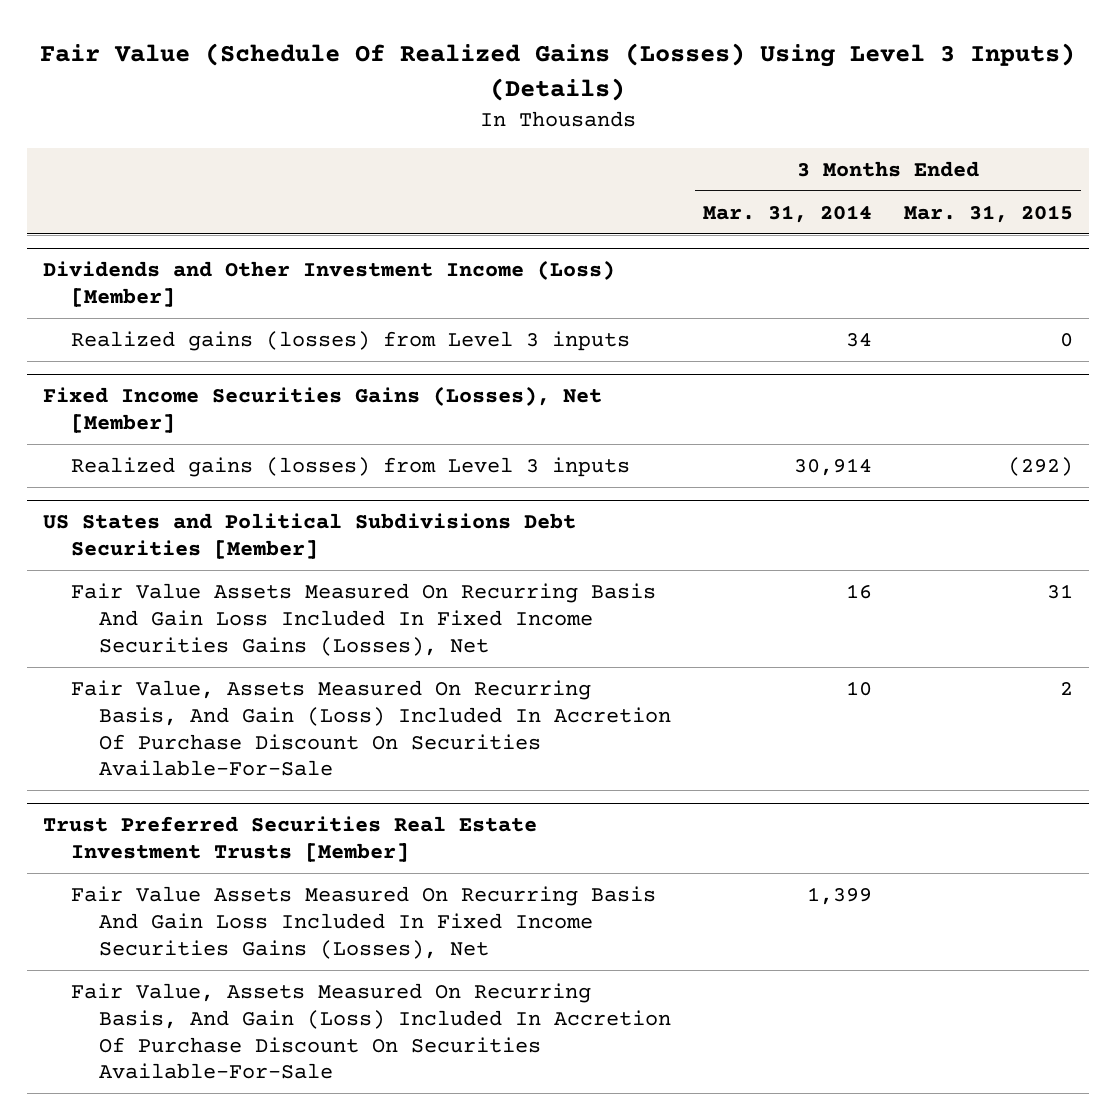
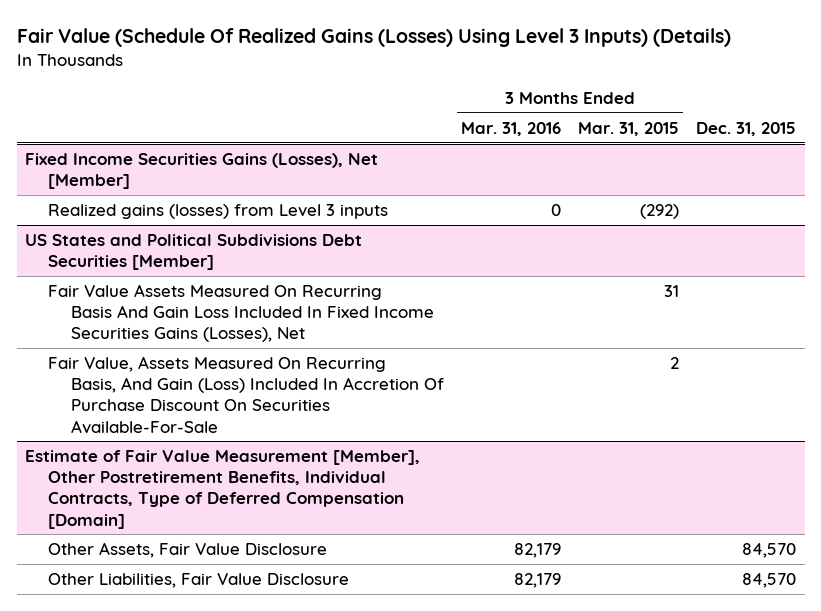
[703,204,873,223] Mar. 31, 2014 -> none
none -> [460,121,561,136] Mar. 31, 2016
none -> [696,121,797,136] Dec. 31, 2015
[43,260,616,308] Dividends and Other Investment Income (Loss) [Member] -> none
[70,330,630,351] Realized gains (losses) from Level 3 inputs -> none
[43,816,538,863] Trust Preferred Securities Real Estate Investment Trusts [Member] -> none
[70,885,656,959] Fair Value Assets Measured On Recurring Basis And Gain Loss Included In Fixed Income Securities Gains (Losses), Net -> none
[70,982,671,1080] Fair Value, Assets Measured On Recurring Basis, And Gain (Loss) Included In Accretion Of Purchase Discount On Securities Available-For-Sale -> none
none -> [25,449,421,529] Estimate of Fair Value Measurement [Member], Other Postretirement Benefits, Individual Contracts, Type of Deferred Compensation [Domain]
none -> [47,541,327,558] Other Assets, Fair Value Disclosure
none -> [47,572,349,588] Other Liabilities, Fair Value Disclosure

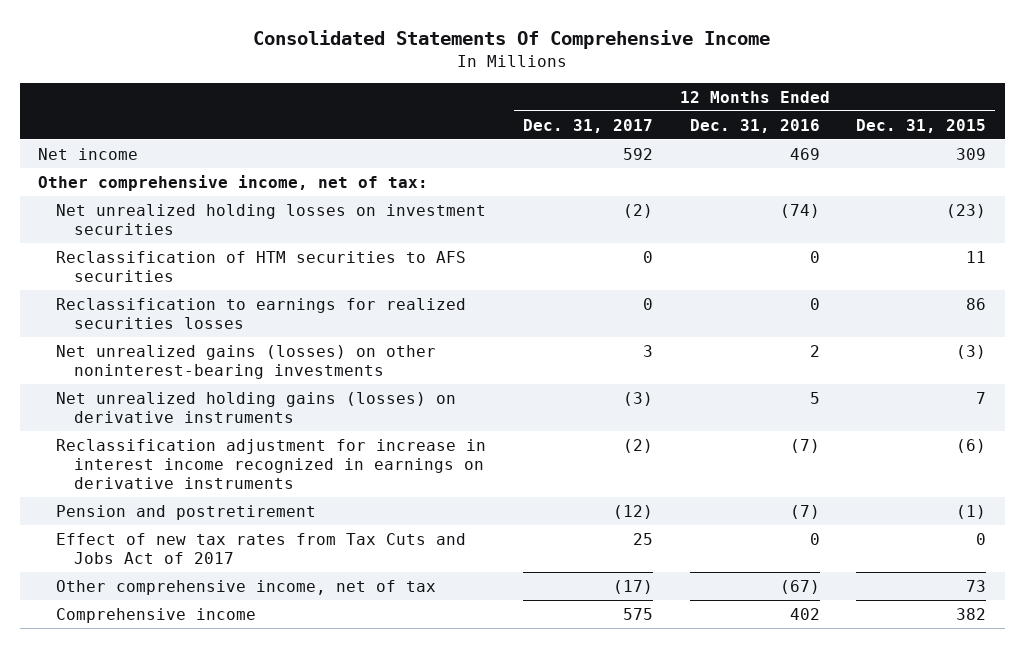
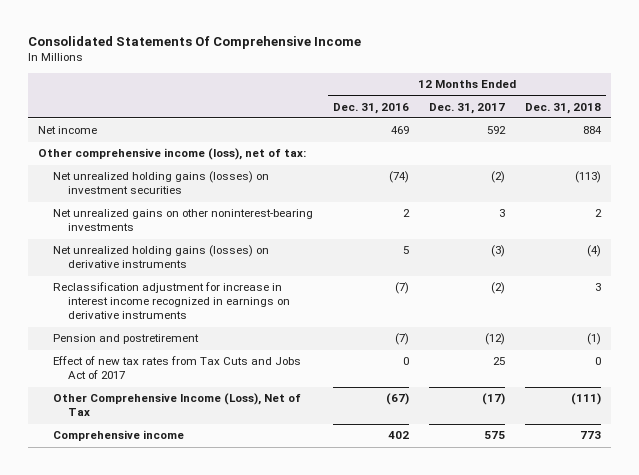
[856,118,987,133] Dec. 31, 2015 -> none
none -> [524,102,601,114] Dec. 31, 2018
[56,250,467,283] Reclassification of HTM securities to AFS securities -> none
[56,297,467,330] Reclassification to earnings for realized securities losses -> none
[38,174,429,191] Other comprehensive income, net of tax: -> [38,148,307,161] Other comprehensive income (loss), net of tax:
[56,203,487,236] Net unrealized holding losses on investment securities -> [53,171,270,195] Net unrealized holding gains (losses) on investment securities
[56,344,437,380] Net unrealized gains (losses) on other noninterest-bearing investments -> [53,209,314,232] Net unrealized gains on other noninterest-bearing investments
[56,579,437,595] Other comprehensive income, net of tax -> [53,393,302,417] Other Comprehensive Income (Loss), Net of Tax

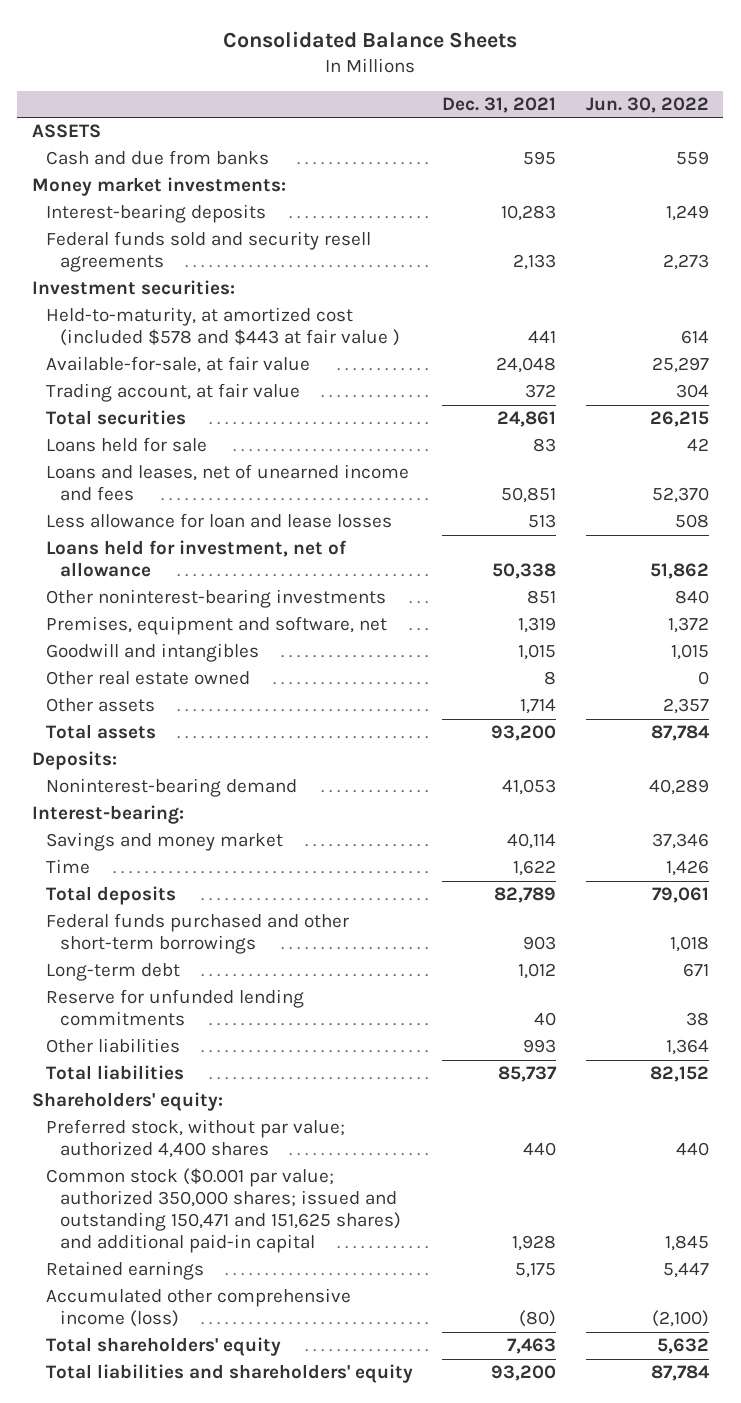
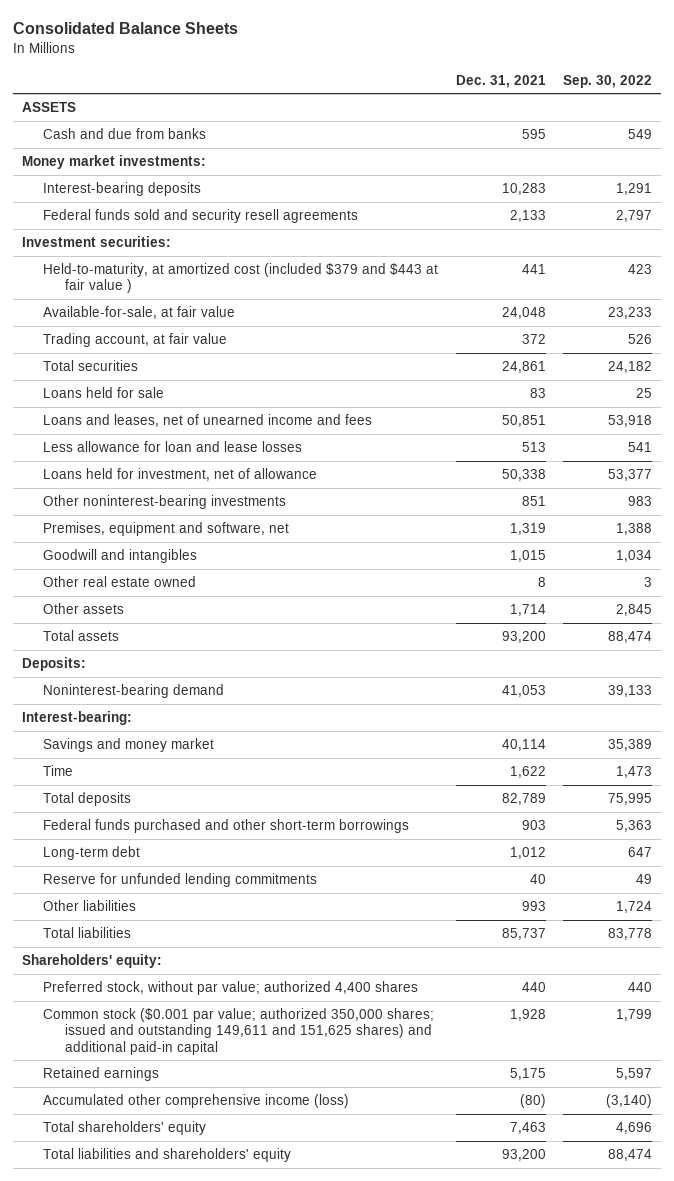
[585,96,709,113] Jun. 30, 2022 -> none
none -> [563,74,653,88] Sep. 30, 2022
[45,307,400,347] Held-to-maturity, at amortized cost (included $578 and $443 at fair value ) -> [43,263,439,294] Held-to-maturity, at amortized cost (included $379 and $443 at fair value )
[45,1168,401,1254] Common stock ($0.001 par value; authorized 350,000 shares; issued and outstanding 150,471 and 151,625 shares) and additional paid-in capital -> [43,1008,435,1055] Common stock ($0.001 par value; authorized 350,000 shares; issued and outstanding 149,611 and 151,625 shares) and additional paid-in capital

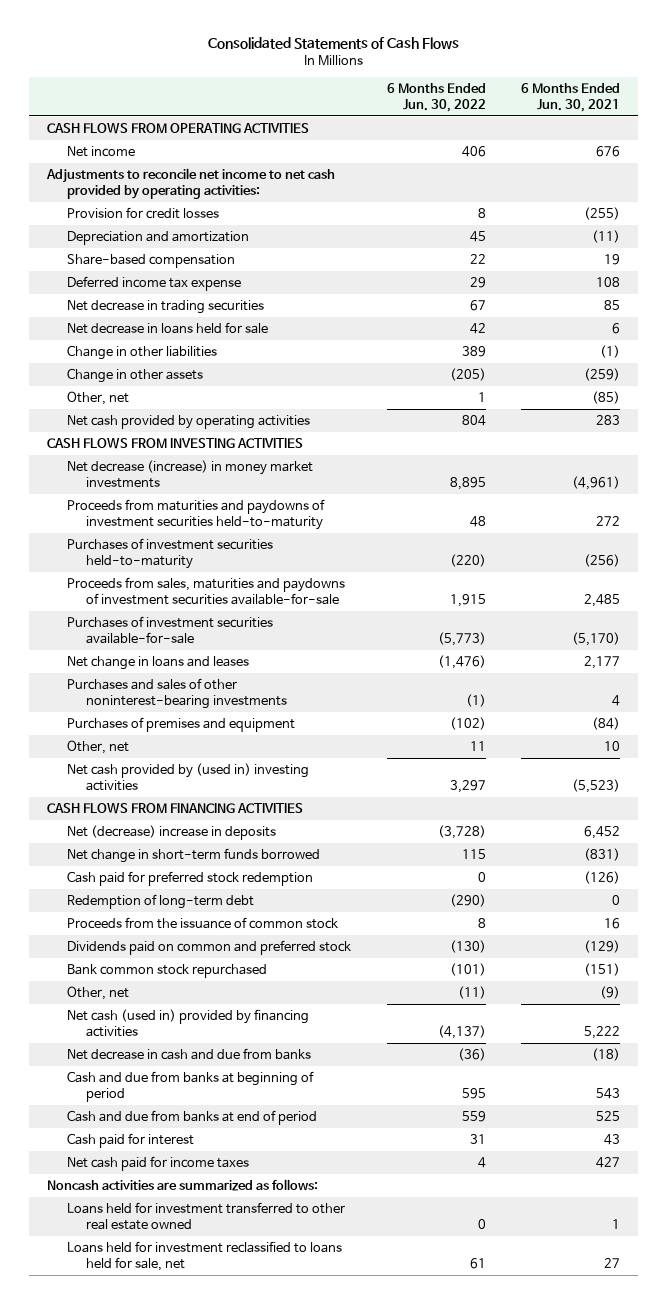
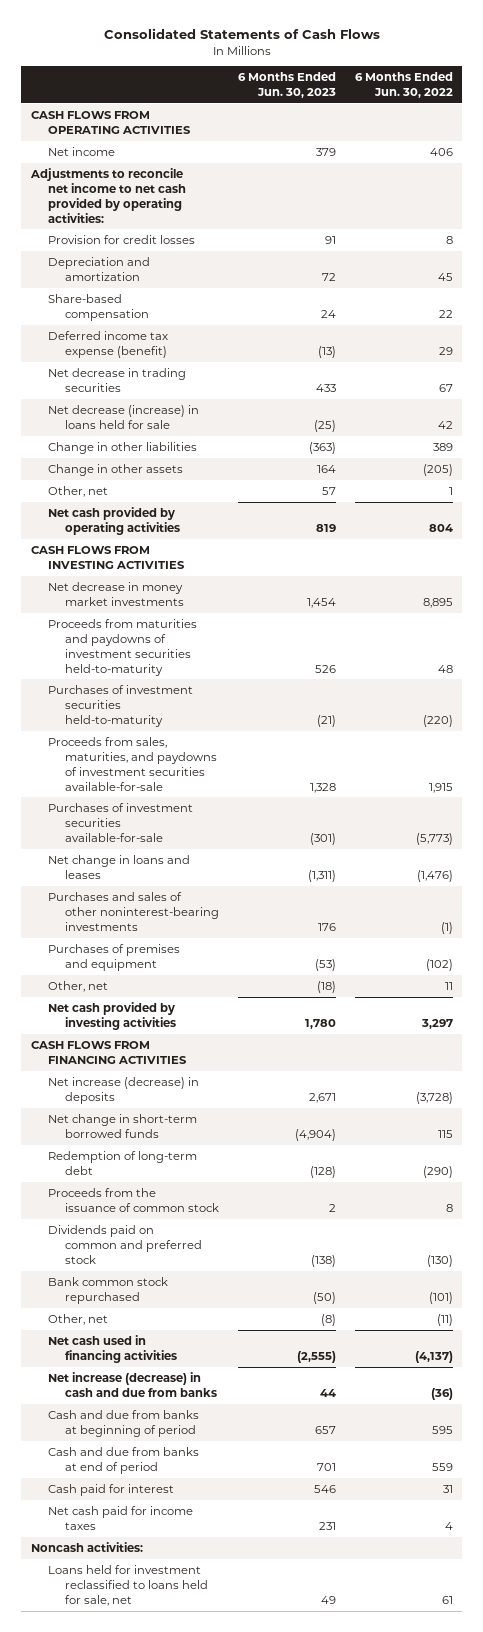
[521,83,621,112] 6 Months Ended Jun. 30, 2021 -> none
none -> [238,72,337,99] 6 Months Ended Jun. 30, 2023
[66,276,241,292] Deferred income tax expense -> [48,330,169,358] Deferred income tax expense (benefit)
[66,322,268,335] Net decrease in loans held for sale -> [48,404,200,429] Net decrease (increase) in loans held for sale
[66,460,313,488] Net decrease (increase) in money market investments -> [48,581,185,606] Net decrease in money market investments
[66,577,345,605] Proceeds from sales, maturities and paydowns of investment securities available-for-sale -> [48,736,218,791] Proceeds from sales, maturities, and paydowns of investment securities available-for-sale
[66,763,309,791] Net cash provided by (used in) investing activities -> [48,1001,177,1030] Net cash provided by investing activities
[66,871,313,887] Cash paid for preferred stock redemption -> none
[66,825,276,841] Net (decrease) increase in deposits -> [48,1076,200,1104] Net increase (decrease) in deposits
[66,848,320,864] Net change in short-term funds borrowed -> [48,1113,198,1138] Net change in short-term borrowed funds
[66,1009,309,1037] Net cash (used in) provided by financing activities -> [48,1334,178,1363] Net cash used in financing activities
[66,1048,311,1061] Net decrease in cash and due from banks -> [48,1371,218,1397] Net increase (decrease) in cash and due from banks
[66,1202,345,1230] Loans held for investment transferred to other real estate owned -> none
[47,1179,319,1192] Noncash activities are summarized as follows: -> [30,1541,143,1552] Noncash activities:

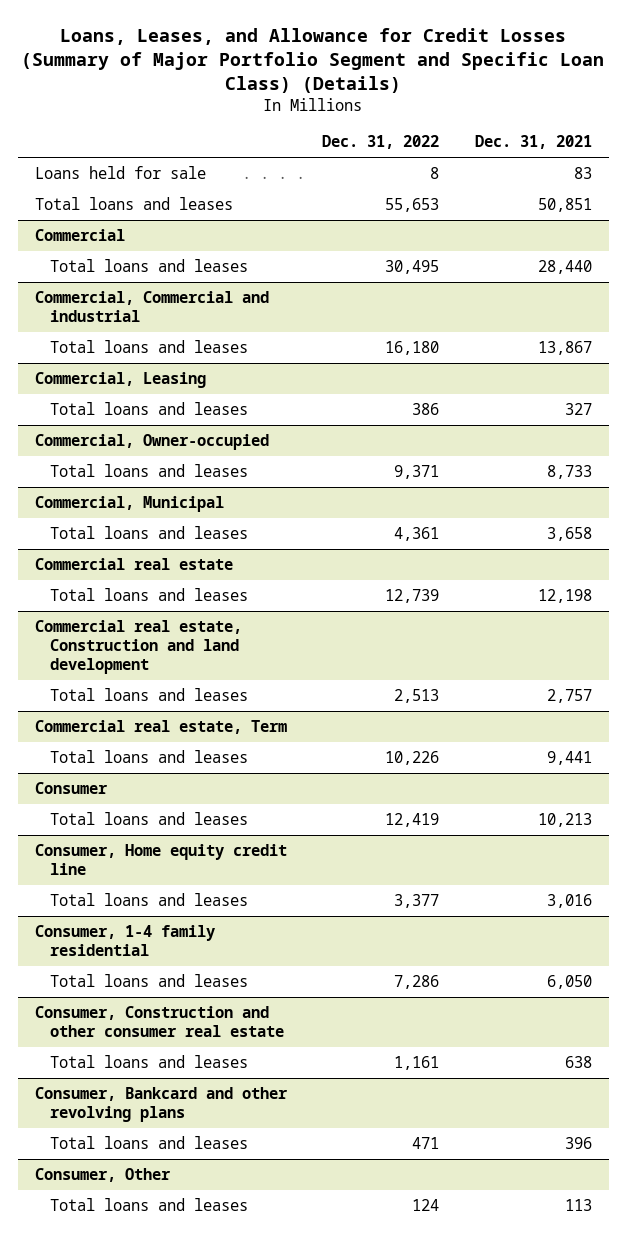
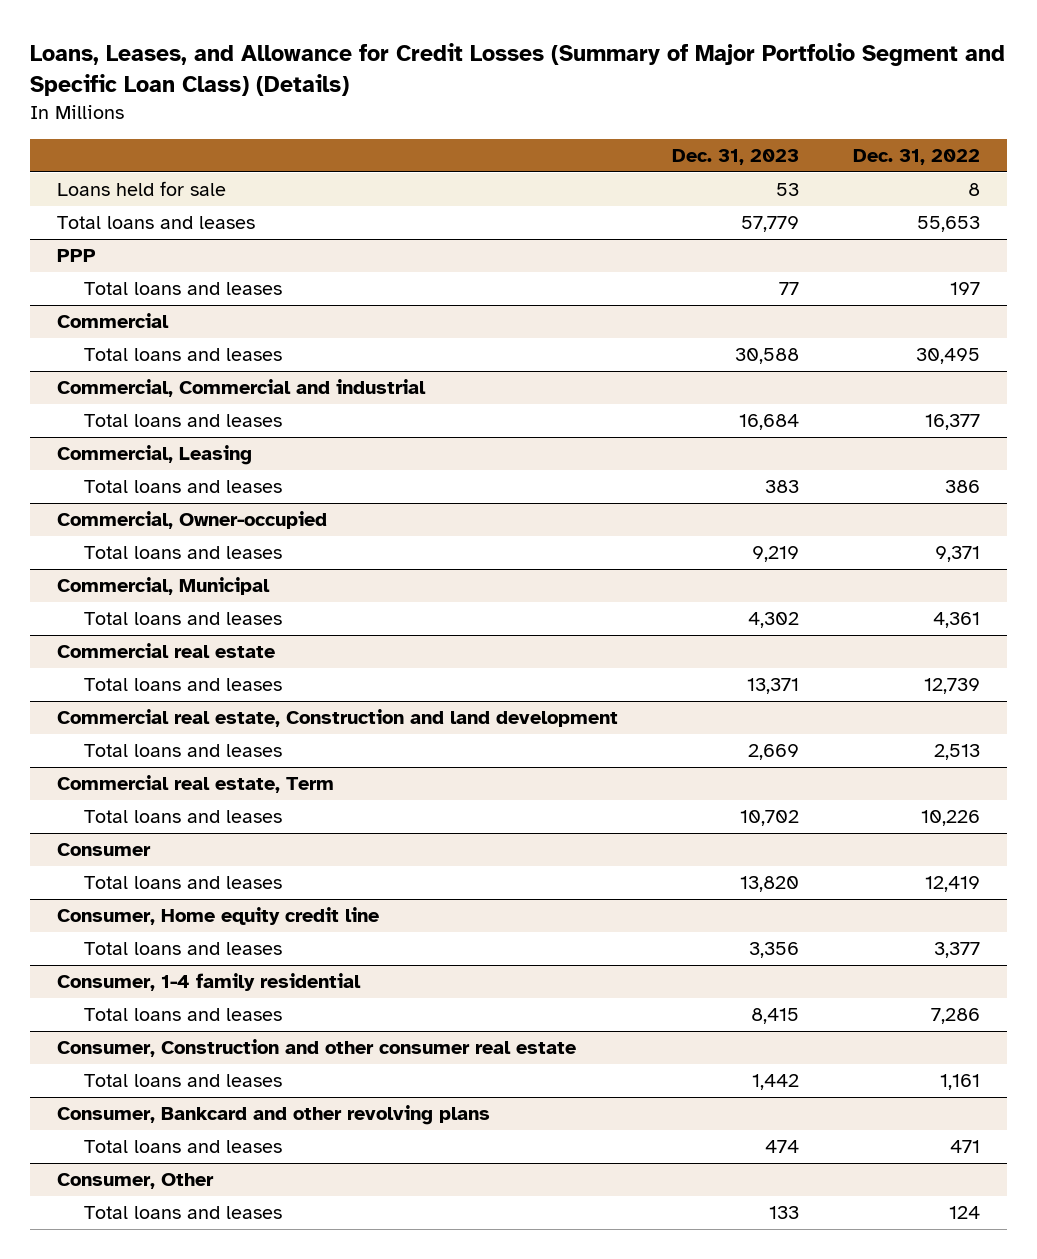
[474,135,592,150] Dec. 31, 2021 -> none
none -> [672,149,800,166] Dec. 31, 2023
none -> [57,249,97,263] PPP
none -> [83,282,282,296] Total loans and leases
[385,341,440,356] 16,180 -> [925,414,981,431] 16,377

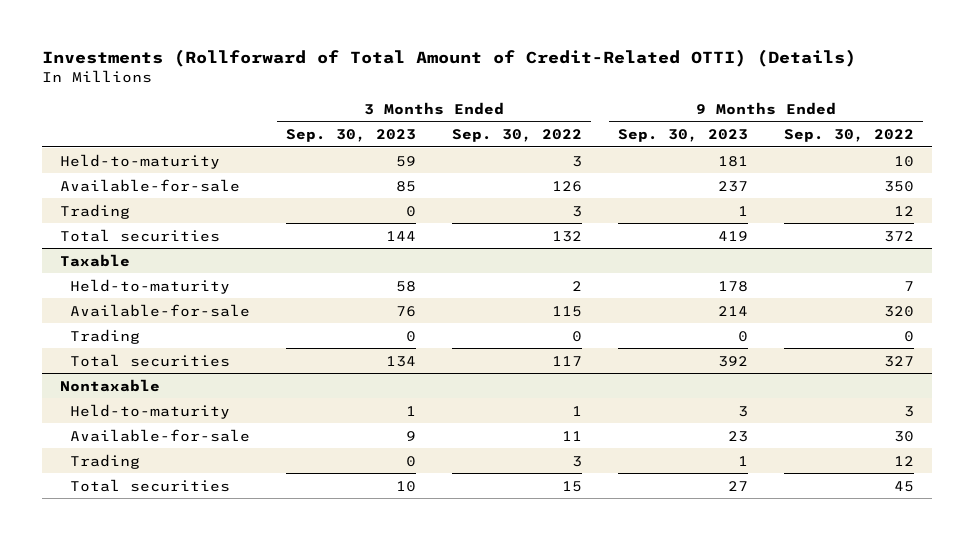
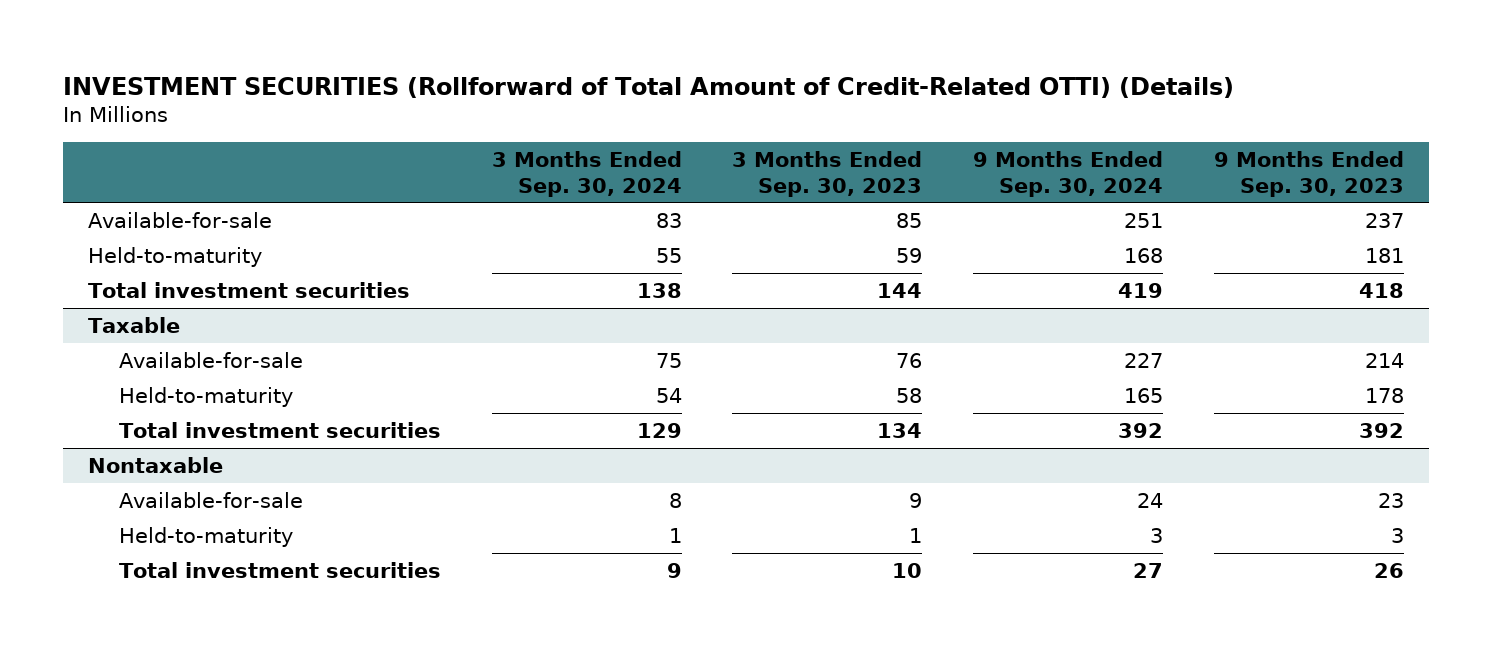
[41,49,856,68] Investments (Rollforward of Total Amount of Credit-Related OTTI) (Details) -> [63,76,1235,98] INVESTMENT SECURITIES (Rollforward of Total Amount of Credit-Related OTTI) (Details)
[452,128,583,142] Sep. 30, 2022 -> none
[784,128,915,142] Sep. 30, 2022 -> none
none -> [491,151,682,197] 3 Months Ended Sep. 30, 2024
none -> [972,151,1163,197] 9 Months Ended Sep. 30, 2024
[59,203,130,219] Trading -> none
[59,153,220,169] Held-to-maturity -> [88,246,263,267] Held-to-maturity
[59,228,220,242] Total securities -> [88,281,411,298] Total investment securities
[718,230,749,241] 419 -> [1358,282,1404,298] 418
[70,328,141,344] Trading -> none
[70,278,231,294] Held-to-maturity -> [118,386,293,407] Held-to-maturity
[70,353,231,367] Total securities -> [118,421,441,438] Total investment securities
[70,453,141,469] Trading -> none
[70,403,231,419] Held-to-maturity -> [118,526,293,547] Held-to-maturity
[70,478,231,492] Total securities -> [118,561,441,578] Total investment securities
[728,480,749,491] 27 -> [1373,562,1404,578] 26

